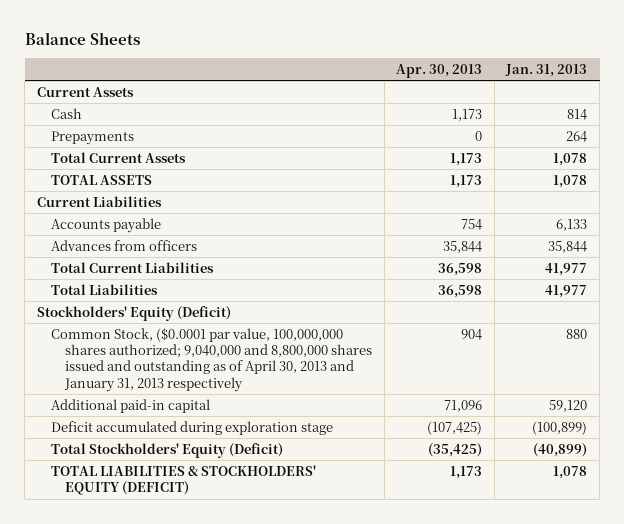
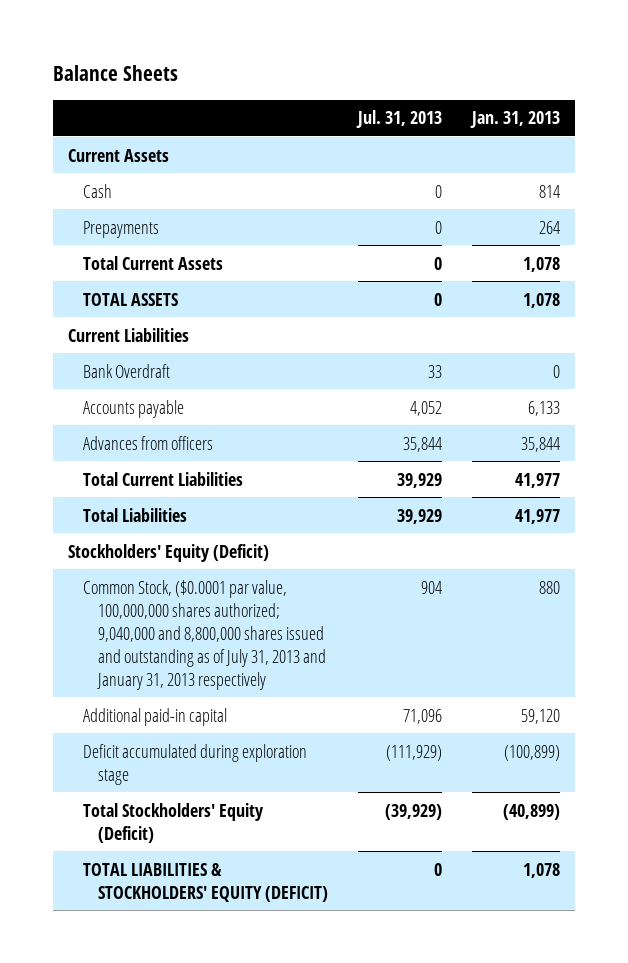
[396,63,483,78] Apr. 30, 2013 -> none
none -> [355,110,442,129] Jul. 31, 2013
none -> [83,363,171,378] Bank Overdraft
[50,327,373,392] Common Stock, ($0.0001 par value, 100,000,000 shares authorized; 9,040,000 and 8,800,000 shares issued and outstanding as of April 30, 2013 and January 31, 2013 respectively -> [83,579,327,690] Common Stock, ($0.0001 par value, 100,000,000 shares authorized; 9,040,000 and 8,800,000 shares issued and outstanding as of July 31, 2013 and January 31, 2013 respectively

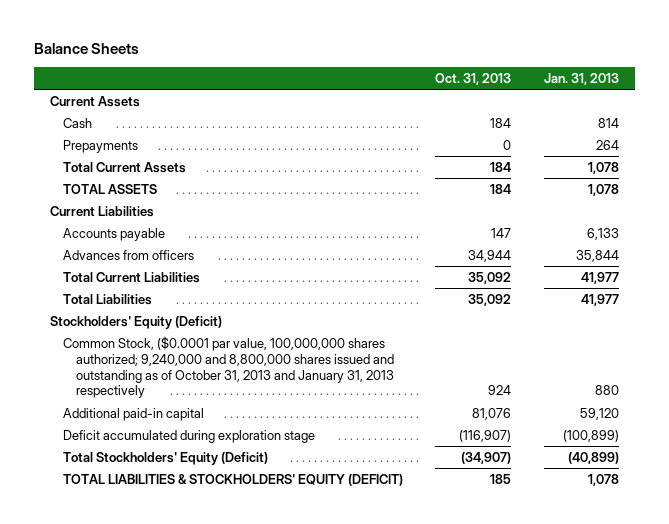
[355,110,442,129] Jul. 31, 2013 -> none
none -> [435,72,512,85] Oct. 31, 2013
[83,363,171,378] Bank Overdraft -> none
[83,579,327,690] Common Stock, ($0.0001 par value, 100,000,000 shares authorized; 9,040,000 and 8,800,000 shares issued and outstanding as of July 31, 2013 and January 31, 2013 respectively -> [63,335,395,399] Common Stock, ($0.0001 par value, 100,000,000 shares authorized; 9,240,000 and 8,800,000 shares issued and outstanding as of October 31, 2013 and January 31, 2013 respectively

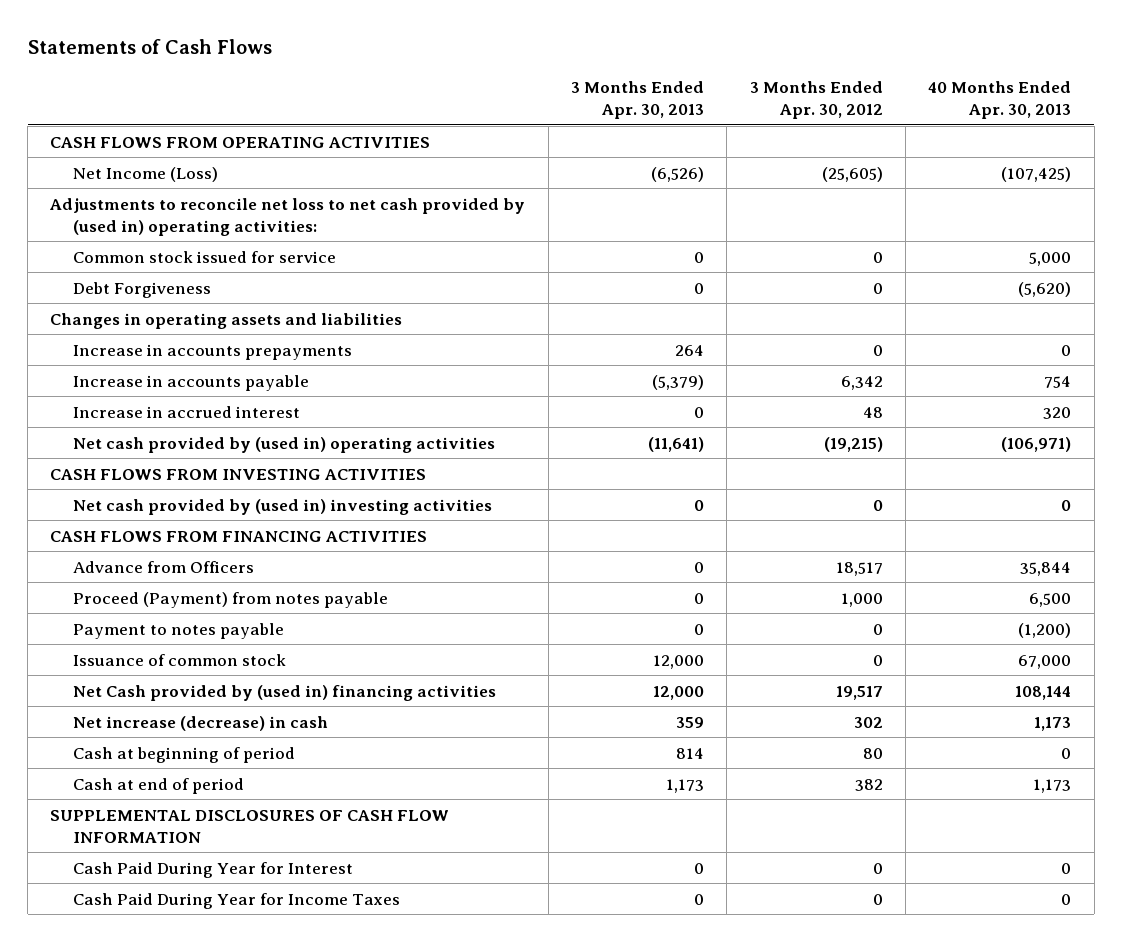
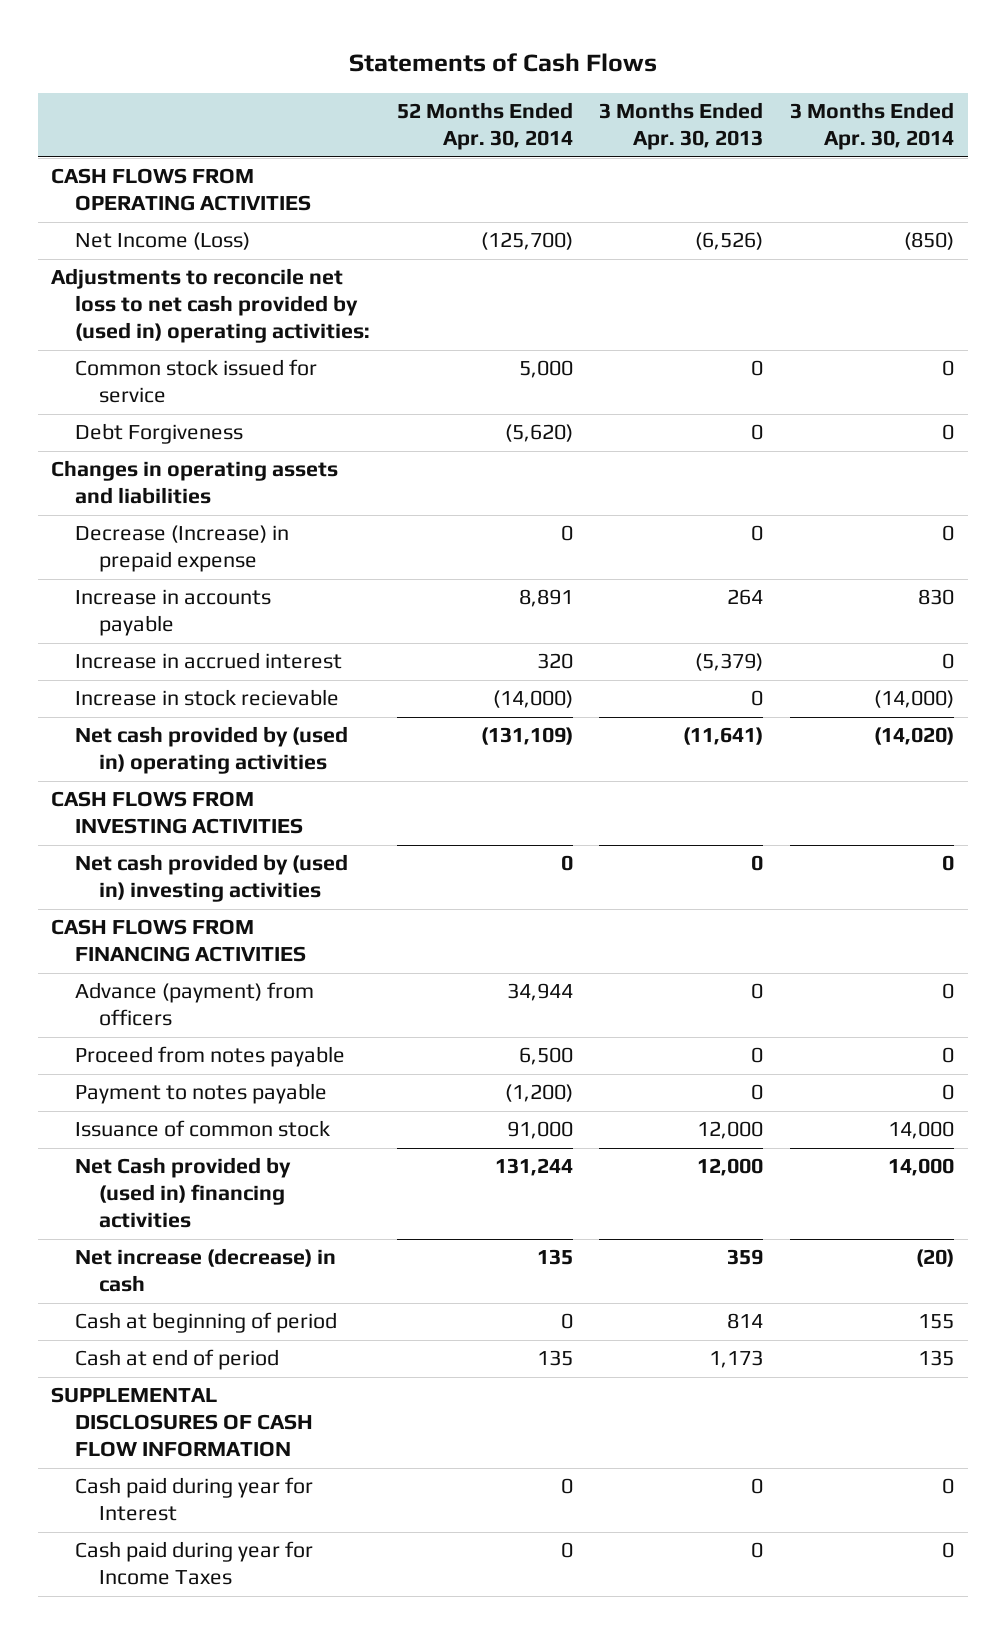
[749,81,883,120] 3 Months Ended Apr. 30, 2012 -> none
[928,81,1072,120] 40 Months Ended Apr. 30, 2013 -> none
none -> [396,102,573,151] 52 Months Ended Apr. 30, 2014
none -> [790,102,955,151] 3 Months Ended Apr. 30, 2014
[72,343,352,360] Increase in accounts prepayments -> [74,525,289,573] Decrease (Increase) in prepaid expense
[675,344,705,356] 264 -> [751,525,764,542] 0
[652,374,705,390] (5,379) -> [727,589,764,606] 264
[694,406,705,418] 0 -> [695,653,764,672] (5,379)
none -> [74,689,339,707] Increase in stock recievable
[72,560,254,573] Advance from Officers -> [74,982,314,1027] Advance (payment) from officers
[72,591,388,608] Proceed (Payment) from notes payable -> [74,1046,345,1068] Proceed from notes payable
[72,861,353,878] Cash Paid During Year for Interest -> [74,1477,313,1522] Cash paid during year for Interest
[72,892,400,909] Cash Paid During Year for Income Taxes -> [74,1541,313,1586] Cash paid during year for Income Taxes

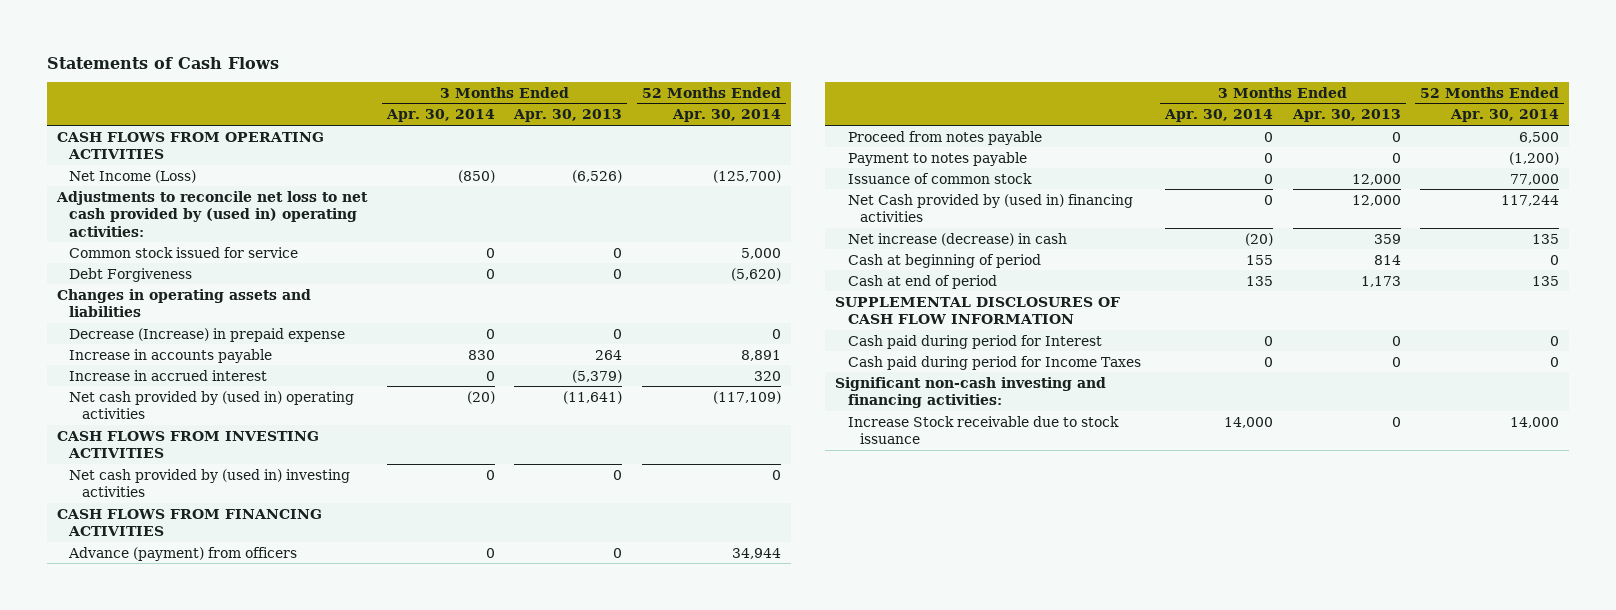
[74,689,339,707] Increase in stock recievable -> none
[480,727,573,746] (131,109) -> [713,390,782,404] (117,109)
[874,727,955,746] (14,020) -> [466,390,495,404] (20)
[506,1121,573,1140] 91,000 -> [1510,173,1560,185] 77,000
[888,1121,955,1140] 14,000 -> [1263,173,1273,184] 0
[494,1158,573,1177] 131,244 -> [1501,194,1560,206] 117,244
[888,1158,955,1177] 14,000 -> [1263,194,1273,205] 0
[74,1477,313,1522] Cash paid during year for Interest -> [847,334,1102,349] Cash paid during period for Interest
[74,1541,313,1586] Cash paid during year for Income Taxes -> [847,355,1141,370] Cash paid during period for Income Taxes
none -> [835,376,1107,409] Significant non-cash investing and financing activities:
none -> [847,415,1119,445] Increase Stock receivable due to stock issuance

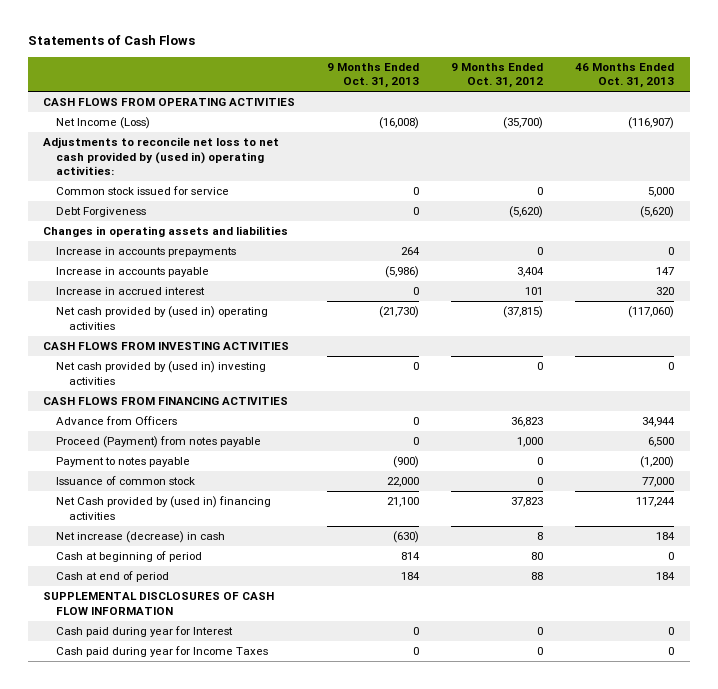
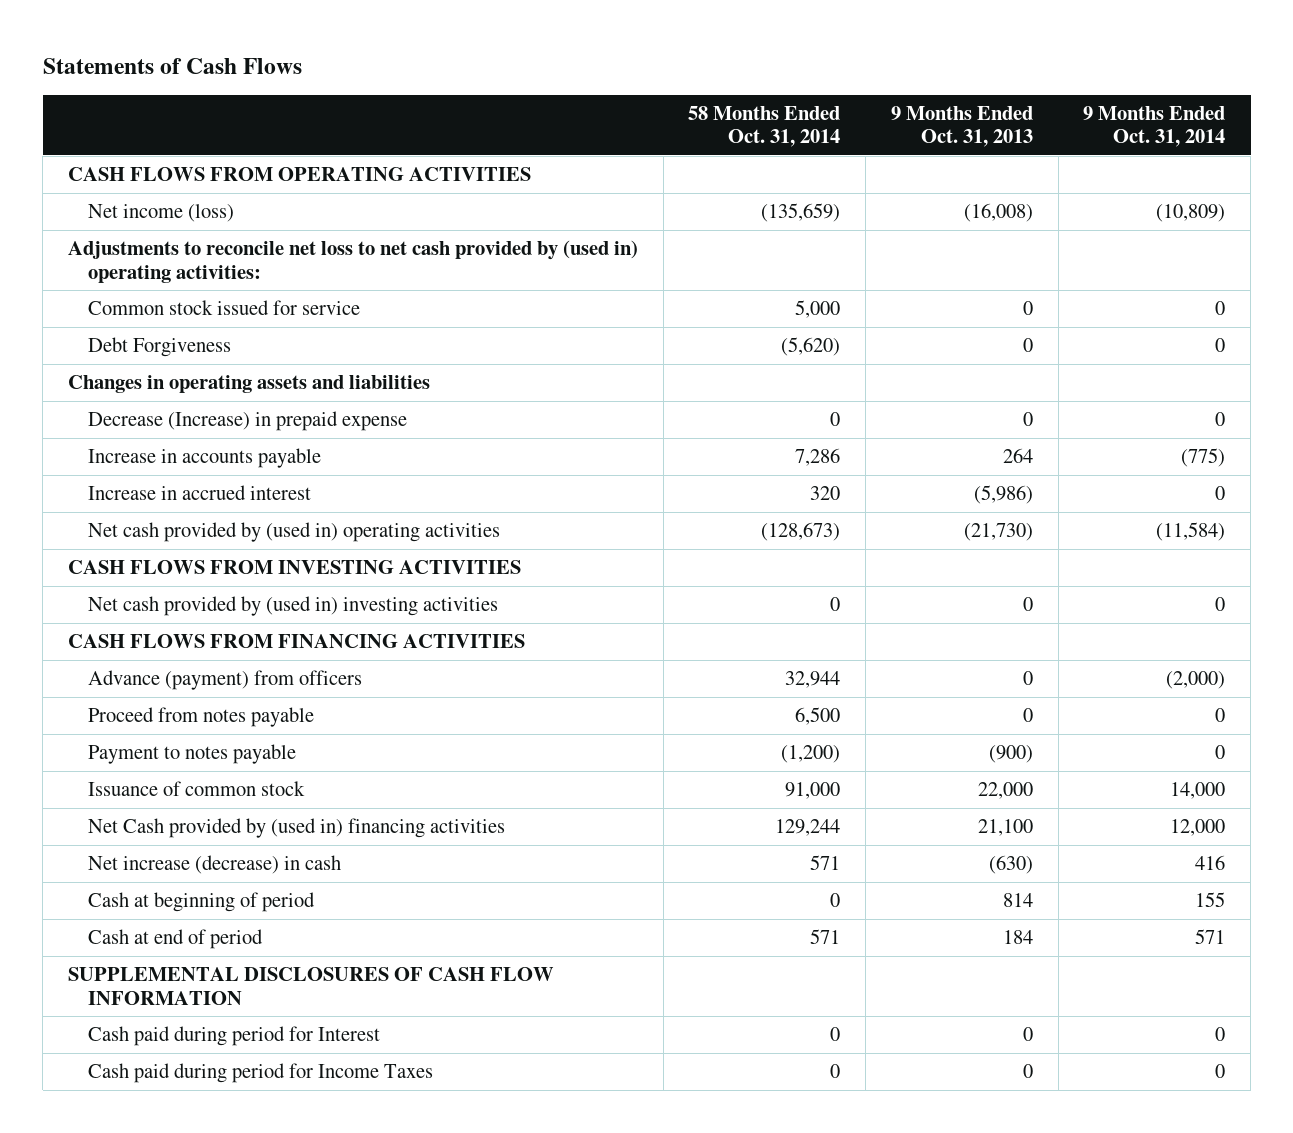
[451,62,544,89] 9 Months Ended Oct. 31, 2012 -> none
[575,62,675,89] 46 Months Ended Oct. 31, 2013 -> none
none -> [688,105,841,148] 58 Months Ended Oct. 31, 2014
none -> [1083,105,1226,148] 9 Months Ended Oct. 31, 2014
[56,117,151,130] Net Income (Loss) -> [87,204,234,223] Net income (loss)
[56,247,237,258] Increase in accounts prepayments -> [87,411,407,432] Decrease (Increase) in prepaid expense
[401,247,421,256] 264 -> [1022,412,1033,427] 0
[385,266,420,279] (5,986) -> [1002,448,1033,464] 264
[413,287,420,296] 0 -> [973,485,1033,505] (5,986)
[56,416,178,426] Advance from Officers -> [87,670,362,691] Advance (payment) from officers
[56,436,262,449] Proceed (Payment) from notes payable -> [87,707,314,728] Proceed from notes payable
[56,626,234,638] Cash paid during year for Interest -> [87,1026,380,1047] Cash paid during period for Interest
[56,646,269,658] Cash paid during year for Income Taxes -> [87,1063,433,1084] Cash paid during period for Income Taxes

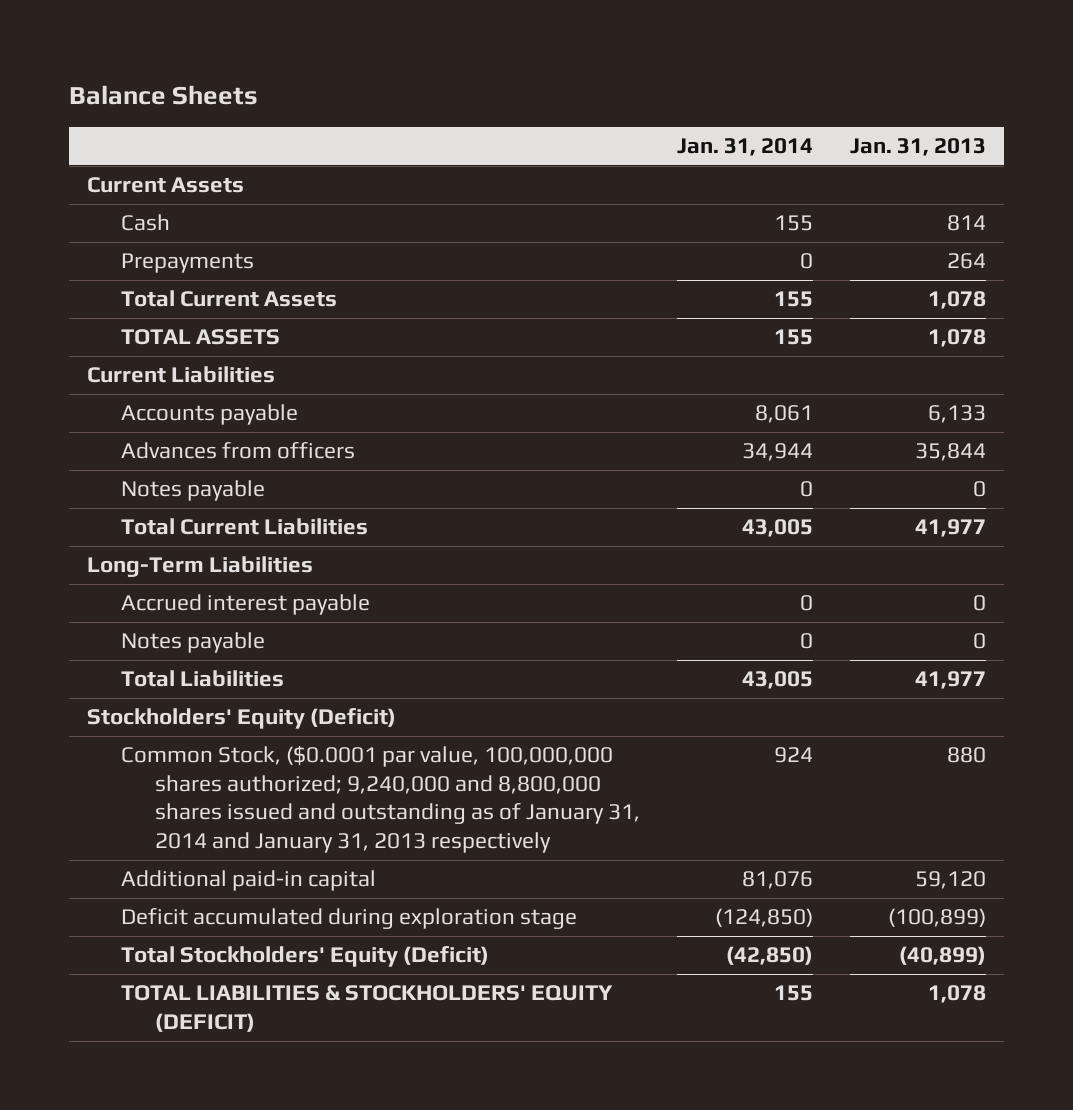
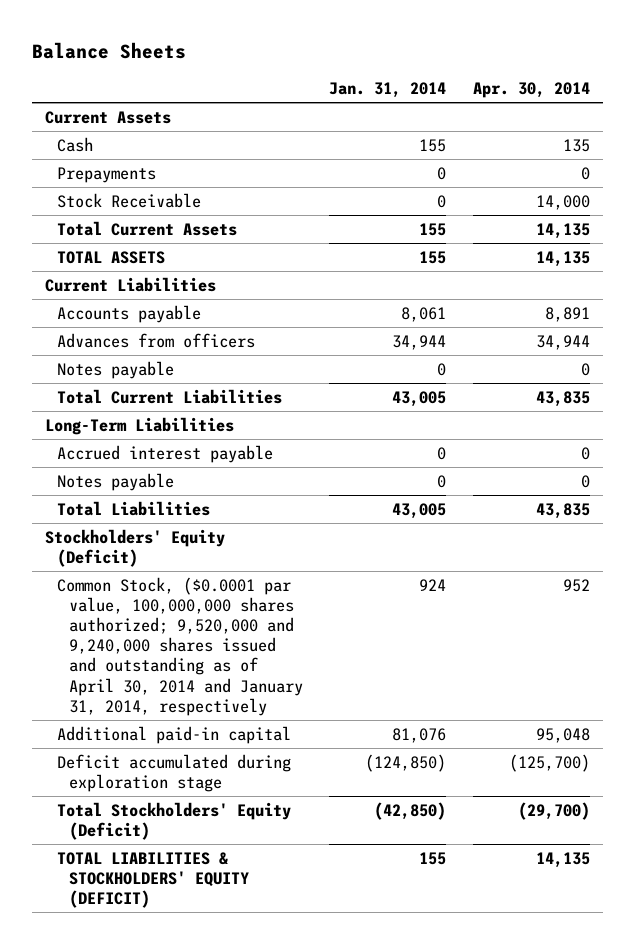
[849,138,986,157] Jan. 31, 2013 -> none
none -> [472,82,590,99] Apr. 30, 2014
none -> [56,192,201,208] Stock Receivable
[121,746,640,853] Common Stock, ($0.0001 par value, 100,000,000 shares authorized; 9,240,000 and 8,800,000 shares issued and outstanding as of January 31, 2014 and January 31, 2013 respectively -> [56,576,303,716] Common Stock, ($0.0001 par value, 100,000,000 shares authorized; 9,520,000 and 9,240,000 shares issued and outstanding as of April 30, 2014 and January 31, 2014, respectively

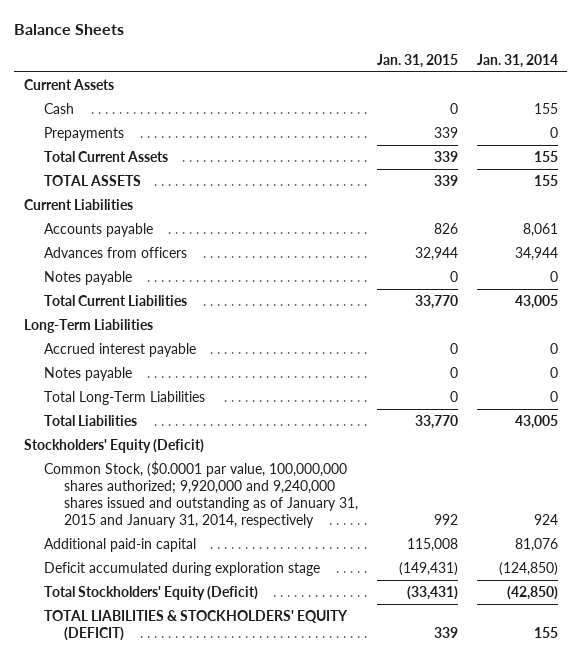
[472,82,590,99] Apr. 30, 2014 -> none
none -> [376,53,458,68] Jan. 31, 2015
[56,192,201,208] Stock Receivable -> none
none -> [43,390,205,405] Total Long-Term Liabilities
[56,576,303,716] Common Stock, ($0.0001 par value, 100,000,000 shares authorized; 9,520,000 and 9,240,000 shares issued and outstanding as of April 30, 2014 and January 31, 2014, respectively -> [43,460,358,529] Common Stock, ($0.0001 par value, 100,000,000 shares authorized; 9,920,000 and 9,240,000 shares issued and outstanding as of January 31, 2015 and January 31, 2014, respectively

